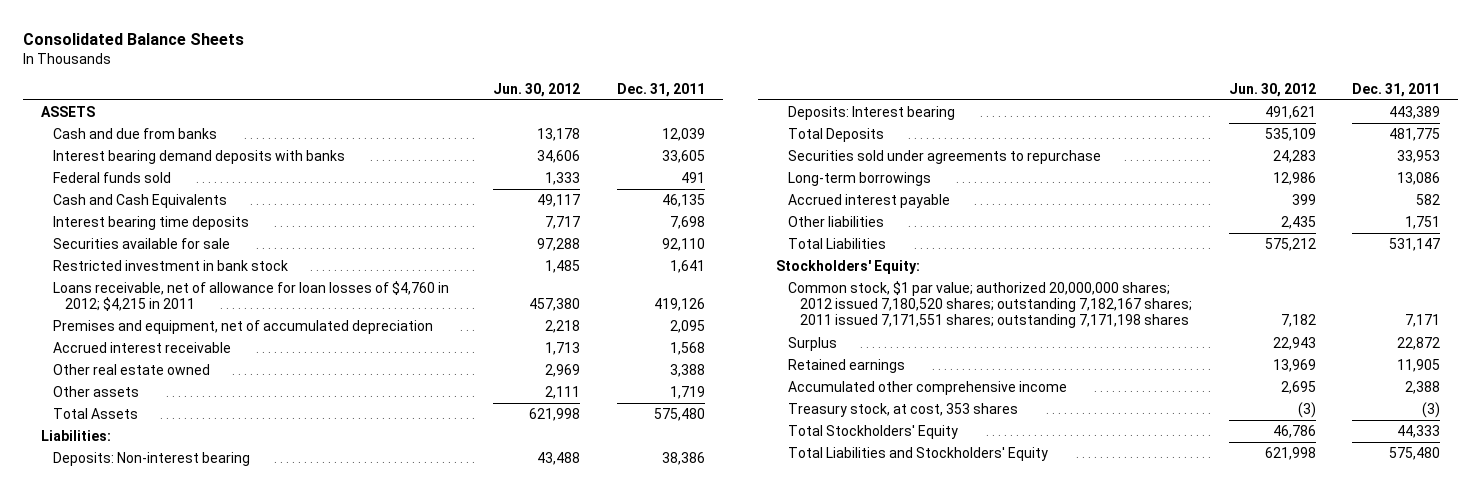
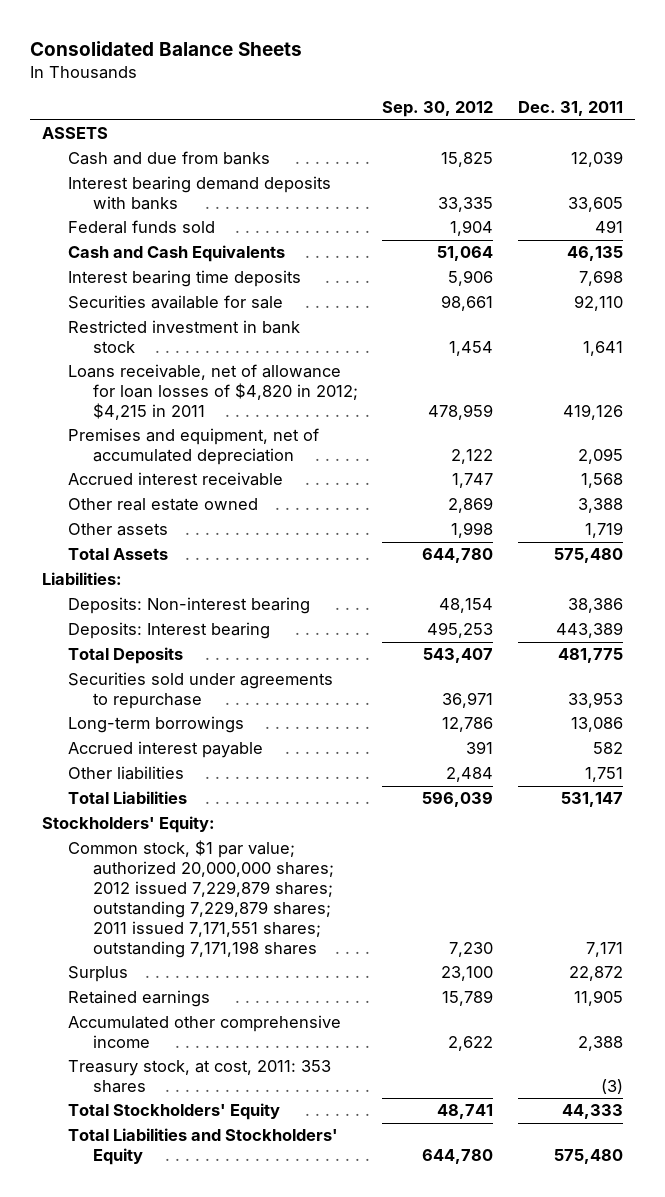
[493,82,581,97] Jun. 30, 2012 -> none
none -> [382,101,494,118] Sep. 30, 2012
[53,281,450,312] Loans receivable, net of allowance for loan losses of $4,760 in 2012; $4,215 in 2011 -> [67,364,359,421] Loans receivable, net of allowance for loan losses of $4,820 in 2012; $4,215 in 2011
[788,281,1193,329] Common stock, $1 par value; authorized 20,000,000 shares; 2012 issued 7,180,520 shares; outstanding 7,182,167 shares; 2011 issued 7,171,551 shares; outstanding 7,171,198 shares -> [67,840,335,958] Common stock, $1 par value; authorized 20,000,000 shares; 2012 issued 7,229,879 shares; outstanding 7,229,879 shares; 2011 issued 7,171,551 shares; outstanding 7,171,198 shares
[788,403,1019,418] Treasury stock, at cost, 353 shares -> [67,1060,331,1094] Treasury stock, at cost, 2011: 353 shares

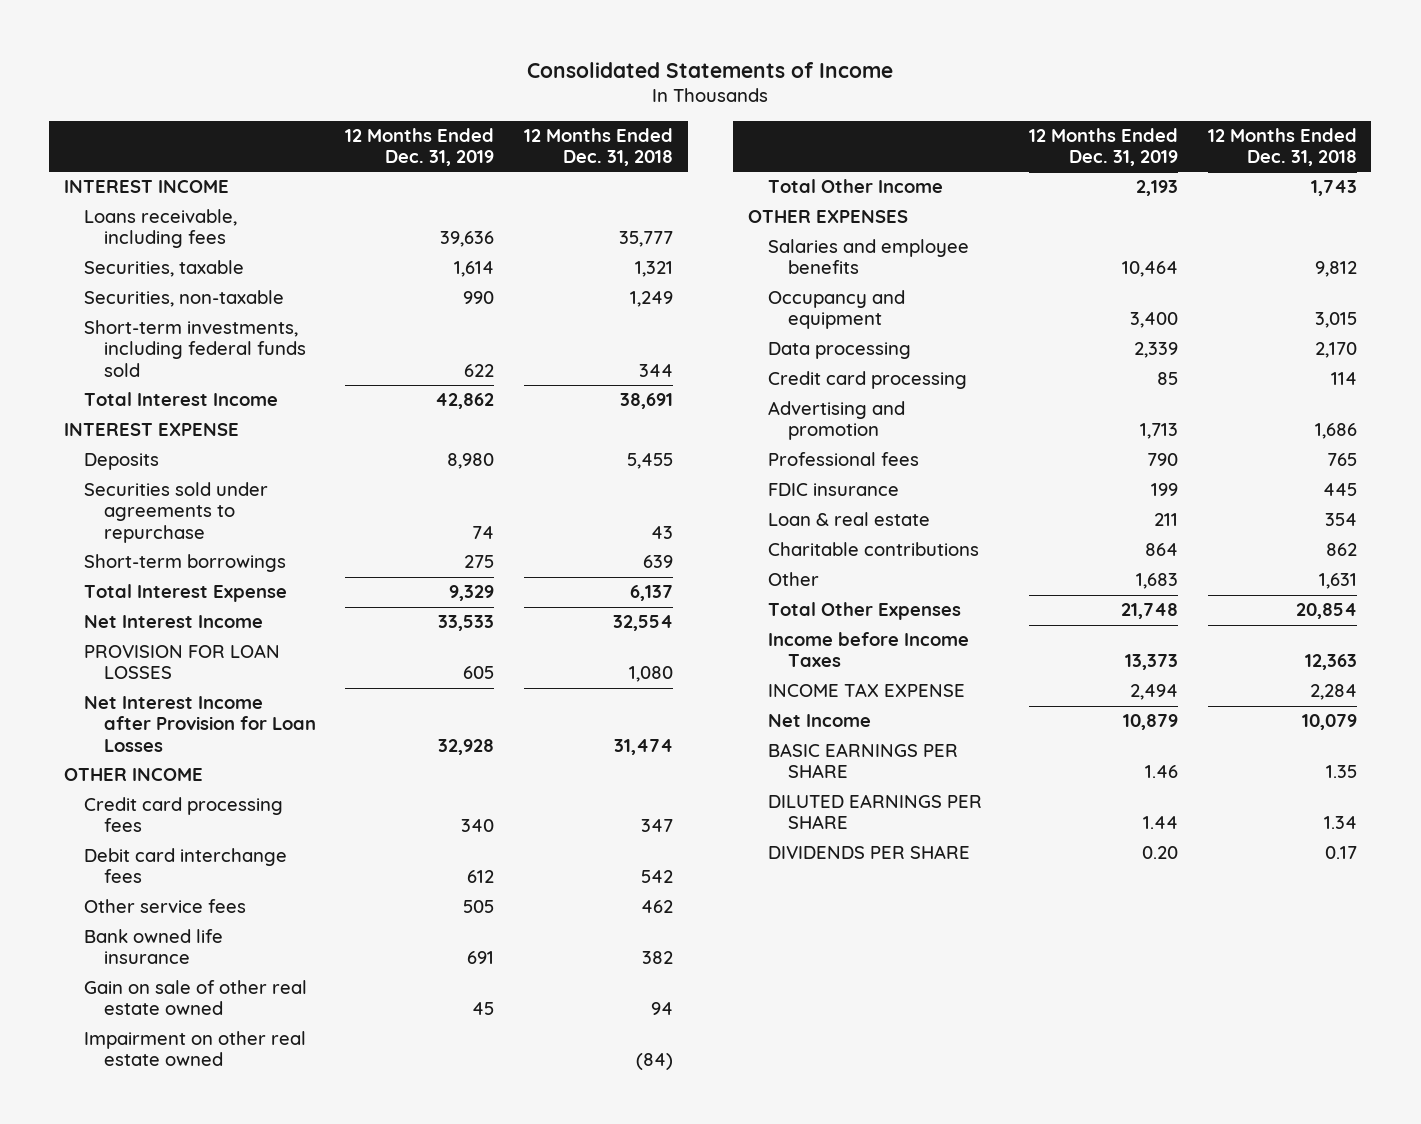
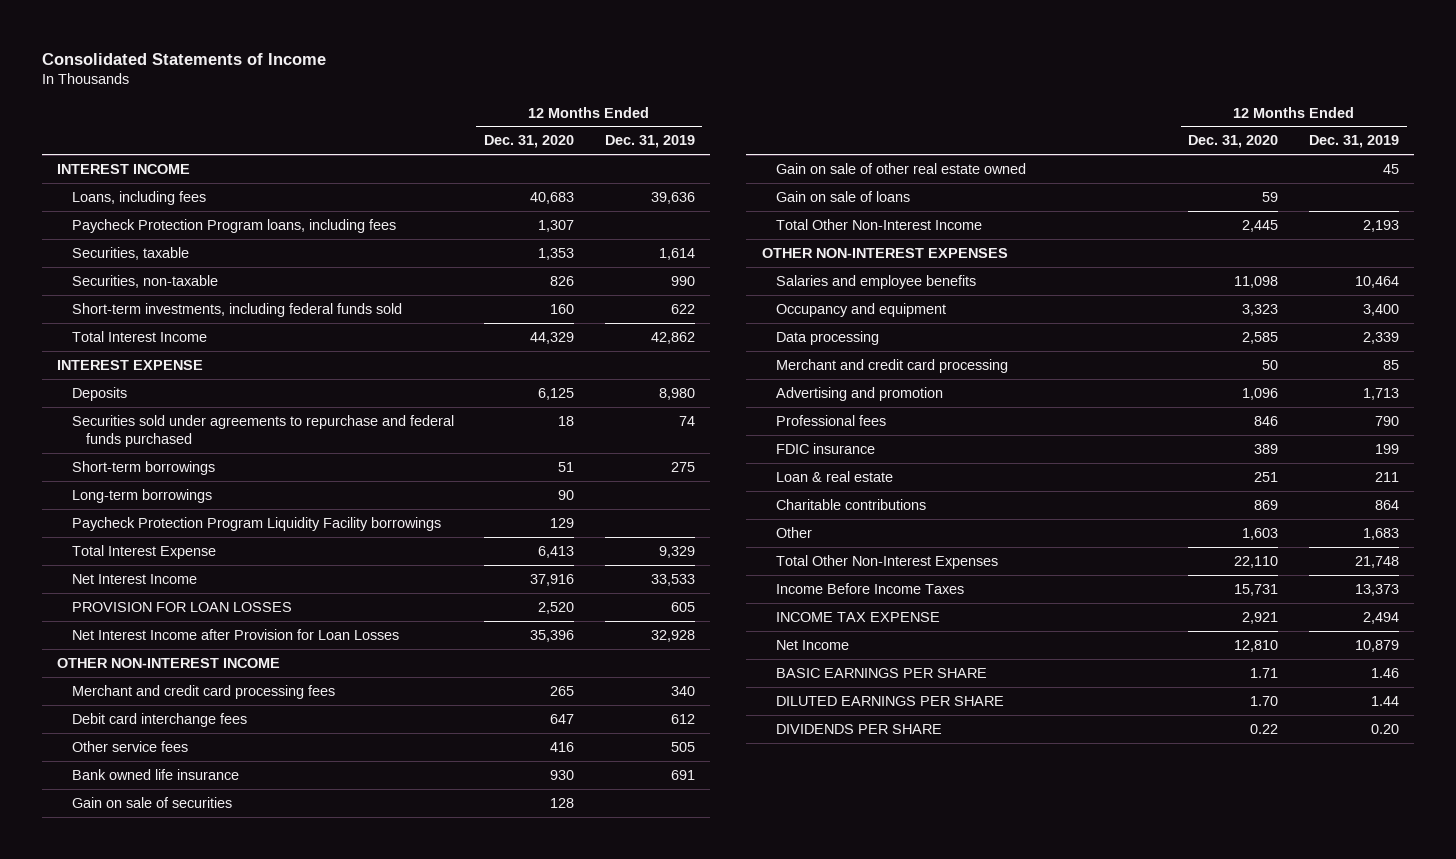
[523,127,673,167] 12 Months Ended Dec. 31, 2018 -> none
none -> [484,135,575,149] Dec. 31, 2020
[84,209,238,249] Loans receivable, including fees -> [71,190,206,205] Loans, including fees
none -> [71,218,396,233] Paycheck Protection Program loans, including fees
[84,482,269,543] Securities sold under agreements to repurchase -> [71,414,454,447] Securities sold under agreements to repurchase and federal funds purchased
none -> [71,488,212,503] Long-term borrowings
none -> [71,516,441,531] Paycheck Protection Program Liquidity Facility borrowings
[64,768,204,782] OTHER INCOME -> [57,657,281,668] OTHER NON-INTEREST INCOME
[84,797,284,833] Credit card processing fees -> [71,684,335,699] Merchant and credit card processing fees
none -> [71,796,232,808] Gain on sale of securities
[84,1031,307,1067] Impairment on other real estate owned -> none
none -> [775,190,910,202] Gain on sale of loans
[767,179,943,194] Total Other Income -> [775,218,982,230] Total Other Non-Interest Income
[747,210,908,224] OTHER EXPENSES -> [761,247,1008,258] OTHER NON-INTEREST EXPENSES
[767,371,967,390] Credit card processing -> [775,358,1008,373] Merchant and credit card processing
[767,602,961,621] Total Other Expenses -> [775,554,998,569] Total Other Non-Interest Expenses
[767,632,969,668] Income before Income Taxes -> [775,582,964,594] Income Before Income Taxes

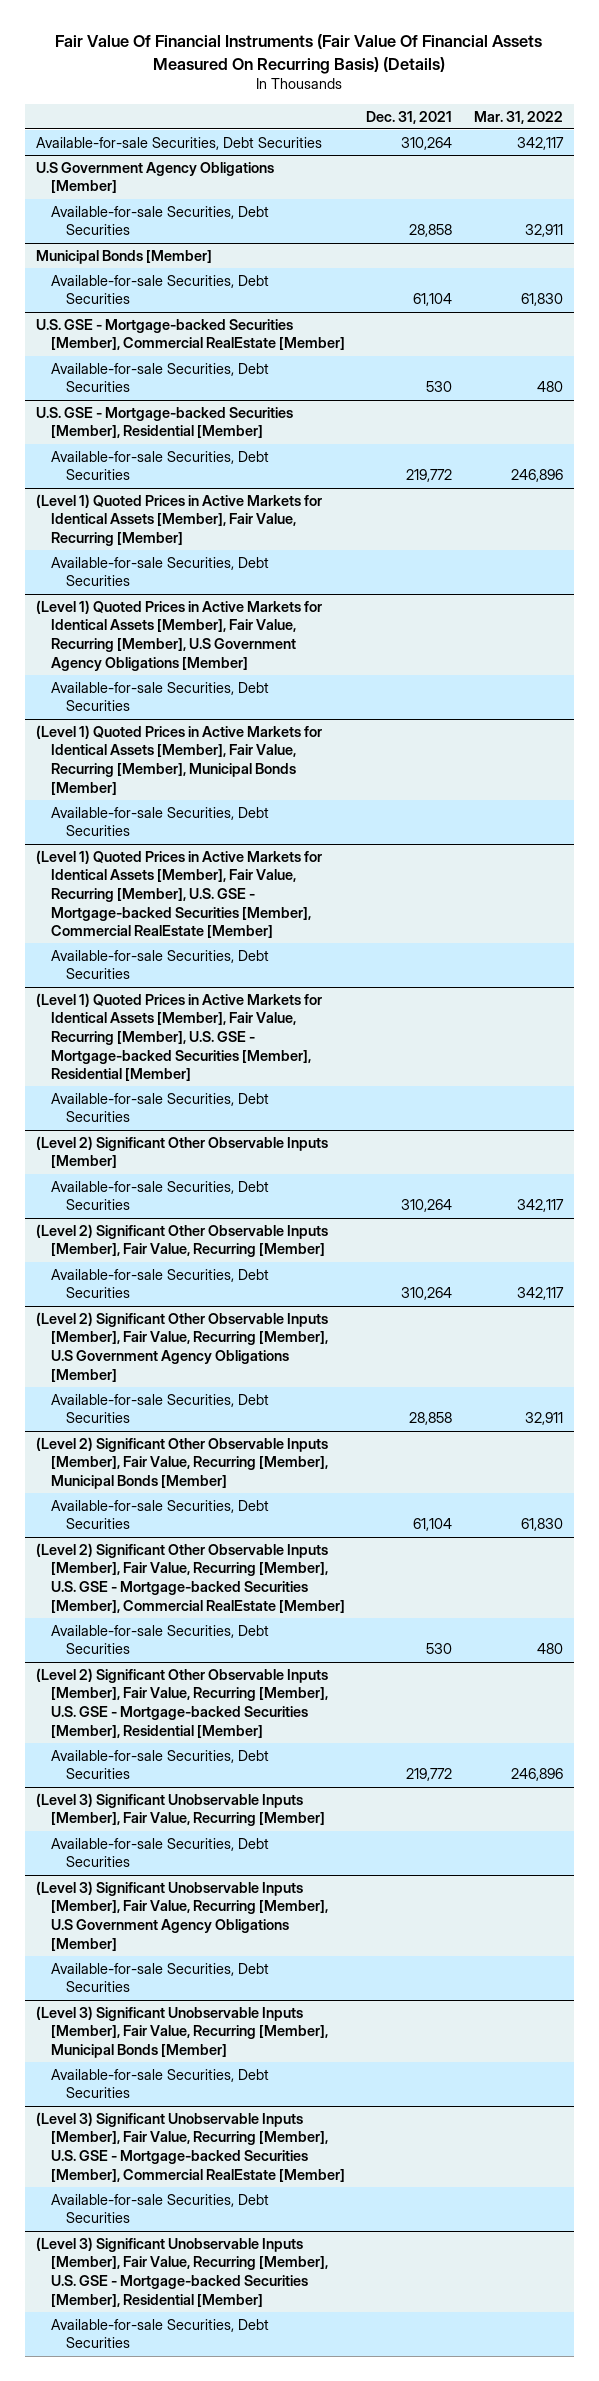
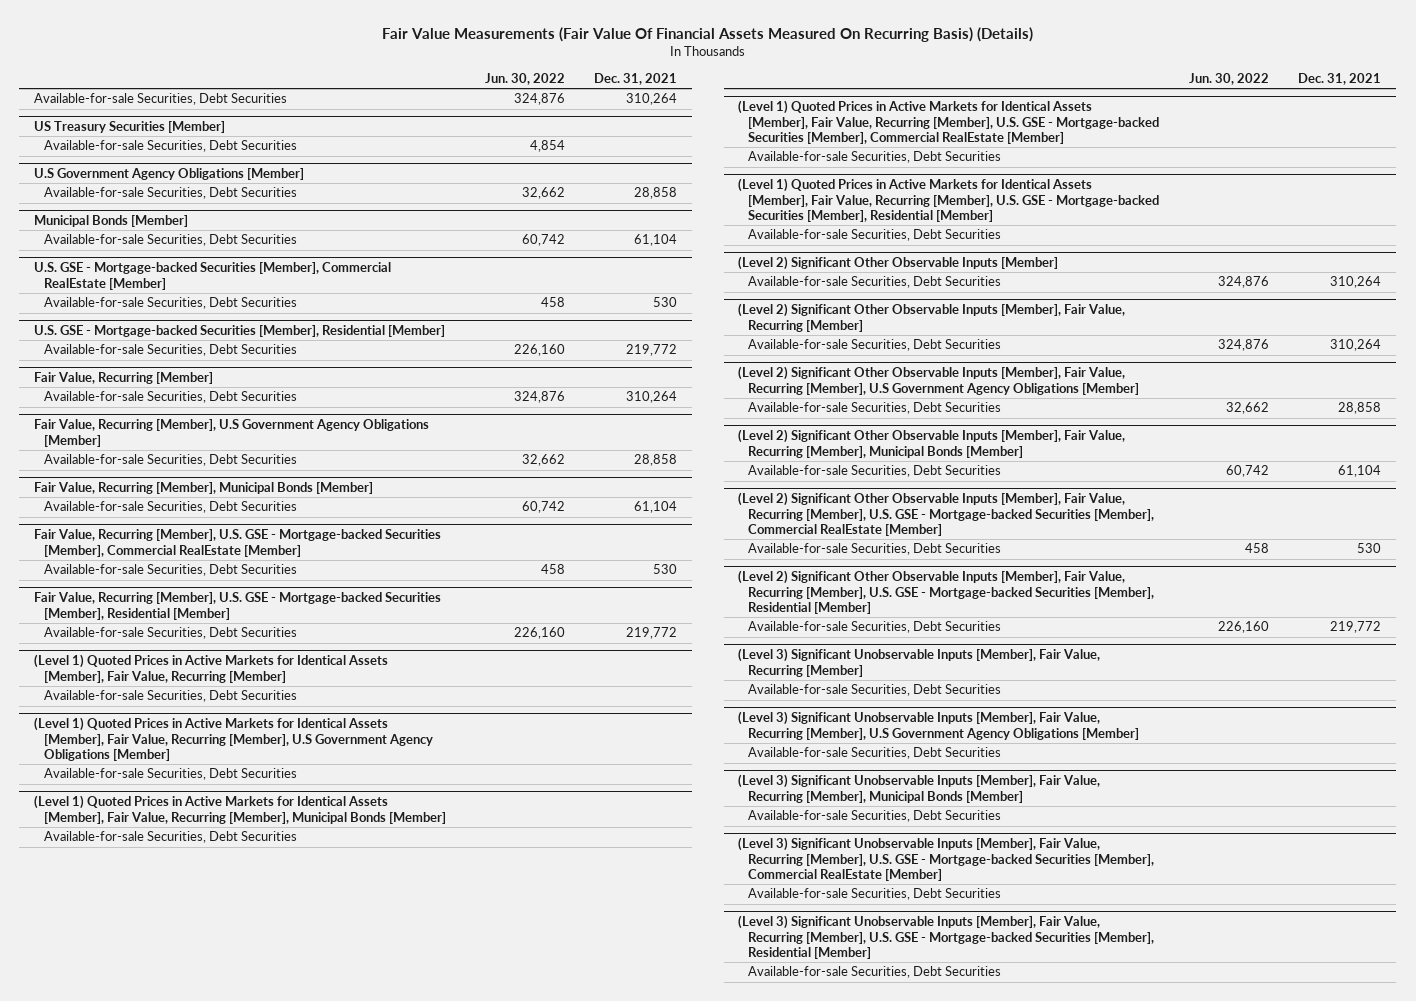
[55,34,543,74] Fair Value Of Financial Instruments (Fair Value Of Financial Assets Measured On Recurring Basis) (Details) -> [381,26,1033,42] Fair Value Measurements (Fair Value Of Financial Assets Measured On Recurring Basis) (Details)
[474,110,564,124] Mar. 31, 2022 -> none
none -> [484,72,565,85] Jun. 30, 2022
none -> [34,121,226,134] US Treasury Securities [Member]
none -> [44,140,298,153] Available-for-sale Securities, Debt Securities
none -> [34,372,214,385] Fair Value, Recurring [Member]
none -> [44,391,298,404] Available-for-sale Securities, Debt Securities
none -> [34,419,430,447] Fair Value, Recurring [Member], U.S Government Agency Obligations [Member]
none -> [44,454,298,467] Available-for-sale Securities, Debt Securities
none -> [34,482,374,495] Fair Value, Recurring [Member], Municipal Bonds [Member]
none -> [44,501,298,514] Available-for-sale Securities, Debt Securities
none -> [34,529,442,557] Fair Value, Recurring [Member], U.S. GSE - Mortgage-backed Securities [Member], Commercial RealEstate [Member]
none -> [44,564,298,577] Available-for-sale Securities, Debt Securities
none -> [34,592,442,620] Fair Value, Recurring [Member], U.S. GSE - Mortgage-backed Securities [Member], Residential [Member]
none -> [44,627,298,640] Available-for-sale Securities, Debt Securities

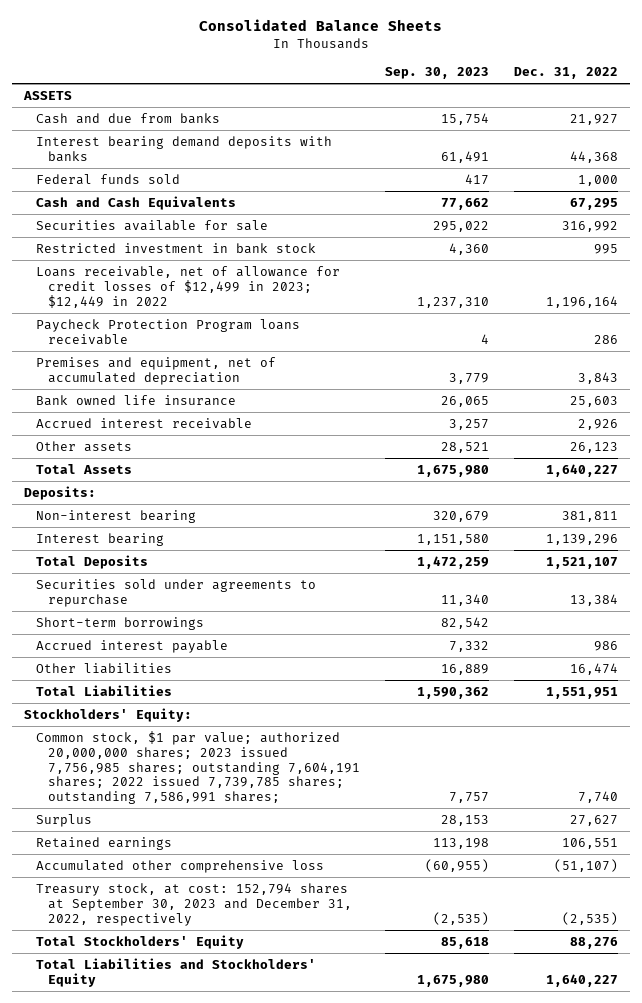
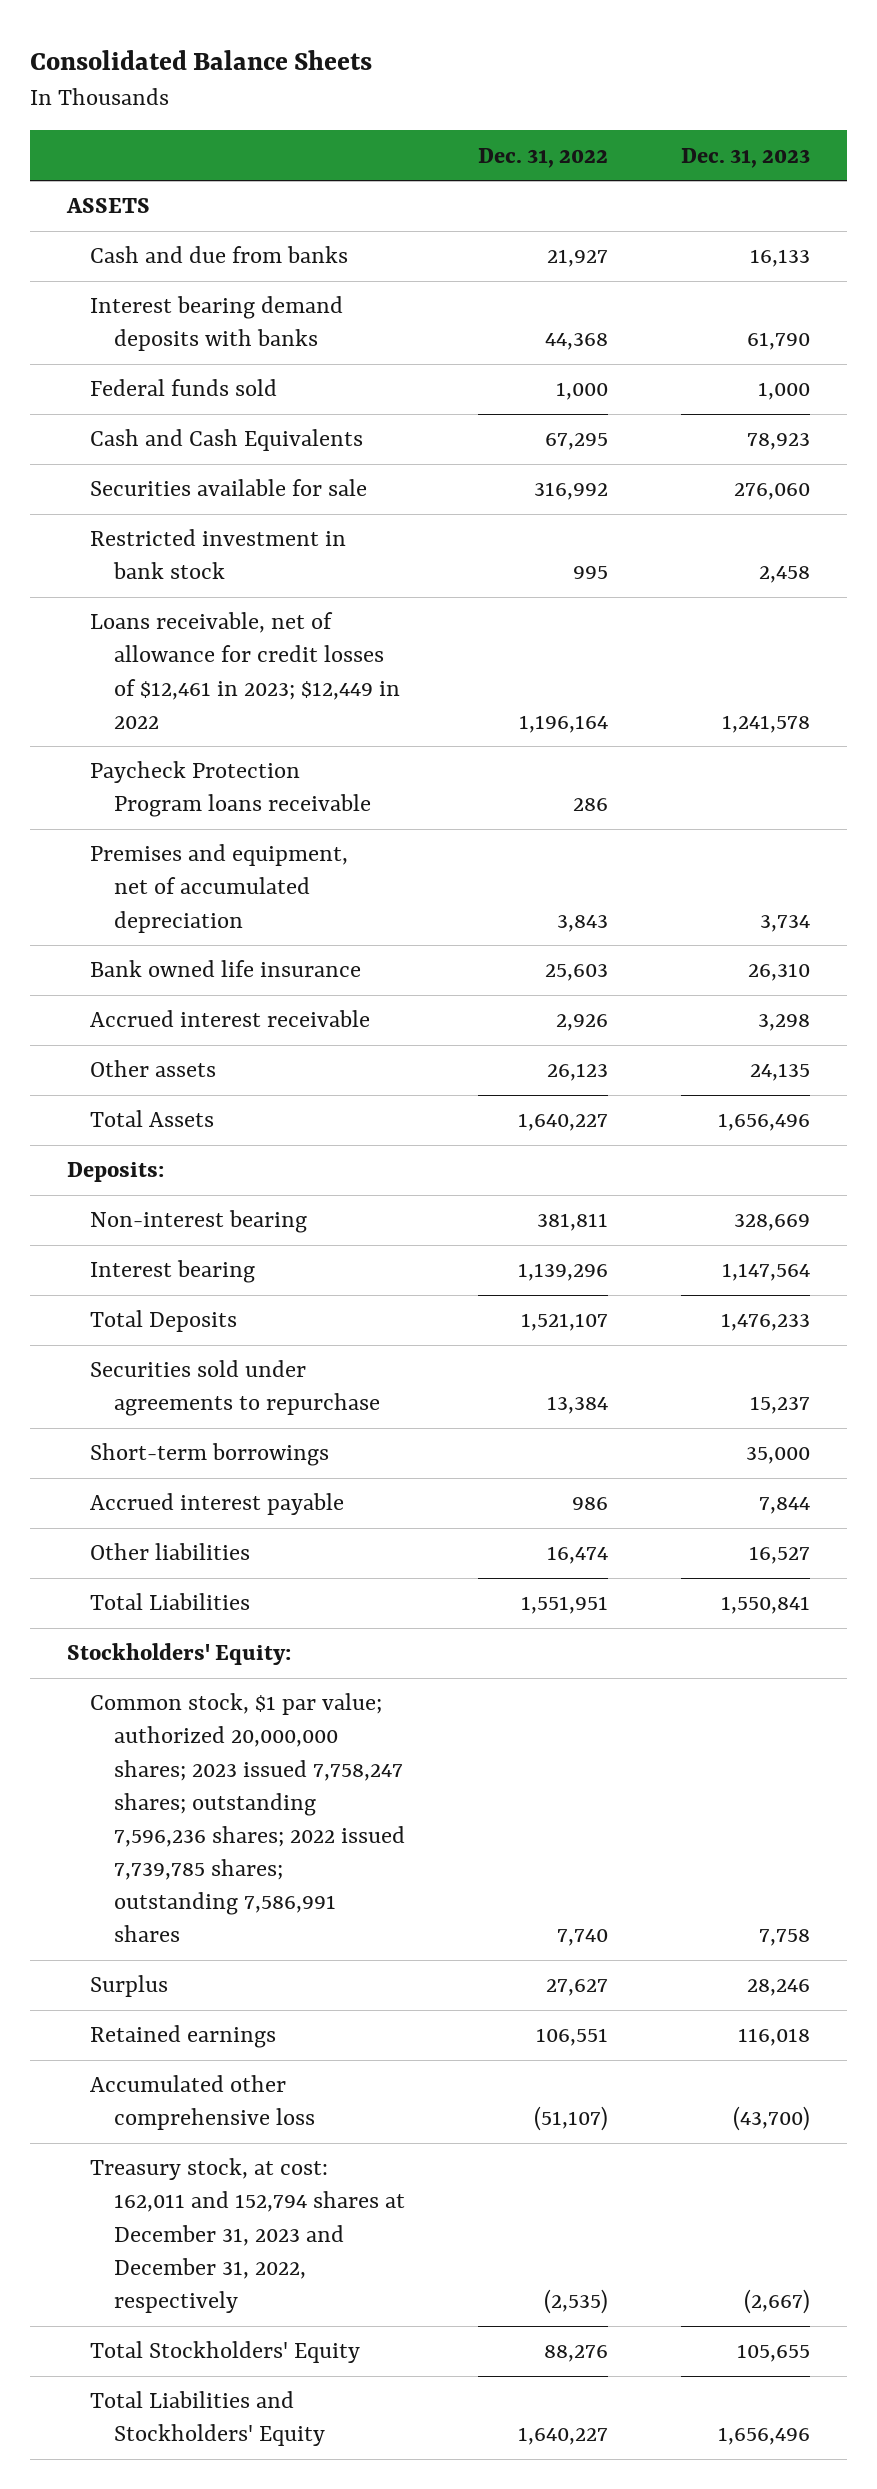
[384,66,489,79] Sep. 30, 2023 -> none
none -> [681,147,811,168] Dec. 31, 2023
[35,266,340,308] Loans receivable, net of allowance for credit losses of $12,499 in 2023; $12,449 in 2022 -> [90,612,400,729] Loans receivable, net of allowance for credit losses of $12,461 in 2023; $12,449 in 2022
[35,731,360,804] Common stock, $1 par value; authorized 20,000,000 shares; 2023 issued 7,756,985 shares; outstanding 7,604,191 shares; 2022 issued 7,739,785 shares; outstanding 7,586,991 shares; -> [90,1693,405,1943] Common stock, $1 par value; authorized 20,000,000 shares; 2023 issued 7,758,247 shares; outstanding 7,596,236 shares; 2022 issued 7,739,785 shares; outstanding 7,586,991 shares
[35,883,352,926] Treasury stock, at cost: 152,794 shares at September 30, 2023 and December 31, 2022, respectively -> [90,2158,405,2313] Treasury stock, at cost: 162,011 and 152,794 shares at December 31, 2023 and December 31, 2022, respectively

